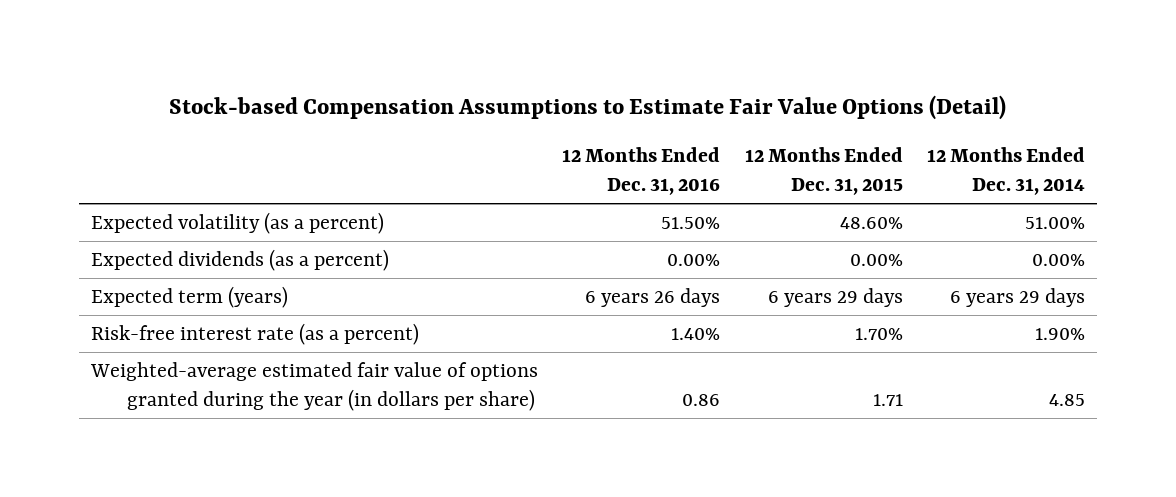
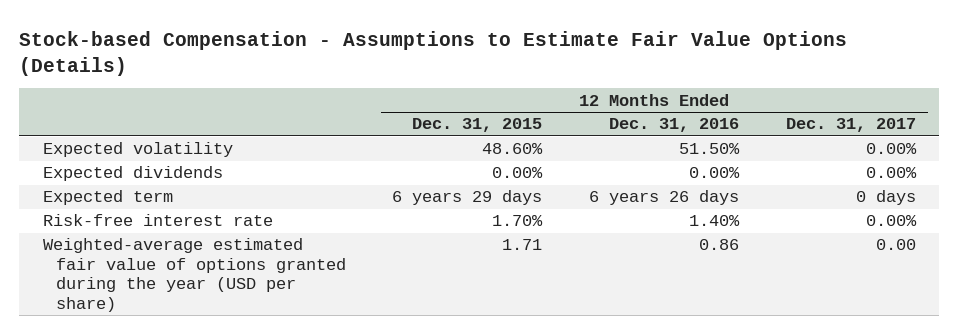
[168,95,1006,121] Stock-based Compensation Assumptions to Estimate Fair Value Options (Detail) -> [19,30,848,76] Stock-based Compensation - Assumptions to Estimate Fair Value Options (Details)
[926,147,1085,196] 12 Months Ended Dec. 31, 2014 -> none
none -> [785,118,916,133] Dec. 31, 2017
[91,211,385,234] Expected volatility (as a percent) -> [42,142,233,158] Expected volatility
[91,248,390,271] Expected dividends (as a percent) -> [42,166,223,182] Expected dividends
[91,285,289,308] Expected term (years) -> [42,190,173,206] Expected term
[91,322,420,345] Risk-free interest rate (as a percent) -> [42,214,273,227] Risk-free interest rate
[90,361,539,412] Weighted-average estimated fair value of options granted during the year (in dollars per share) -> [42,238,346,312] Weighted-average estimated fair value of options granted during the year (USD per share)

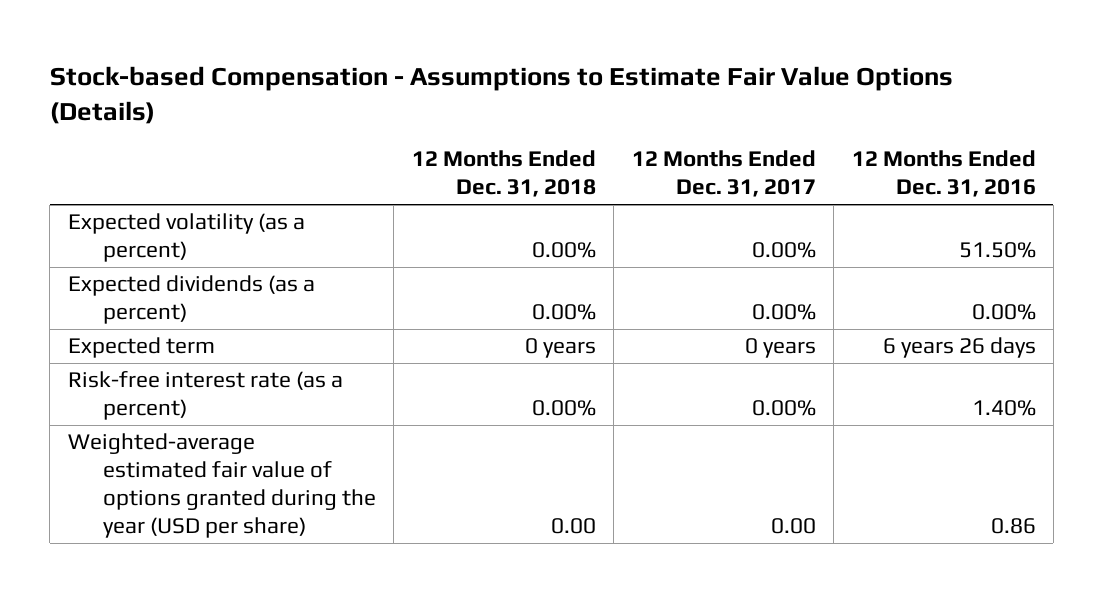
[412,118,543,133] Dec. 31, 2015 -> none
none -> [411,150,596,198] 12 Months Ended Dec. 31, 2018
[42,142,233,158] Expected volatility -> [67,213,305,263] Expected volatility (as a percent)
[42,166,223,182] Expected dividends -> [67,275,315,325] Expected dividends (as a percent)
[855,190,916,206] 0 days -> [744,338,816,359] 0 years
[42,214,273,227] Risk-free interest rate -> [67,371,343,421] Risk-free interest rate (as a percent)

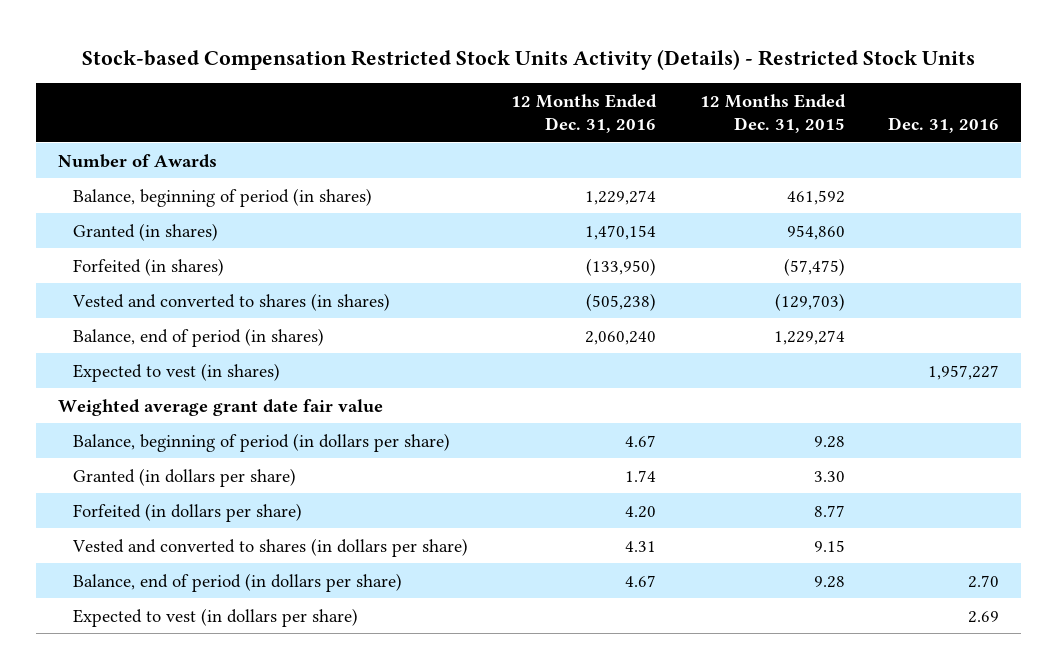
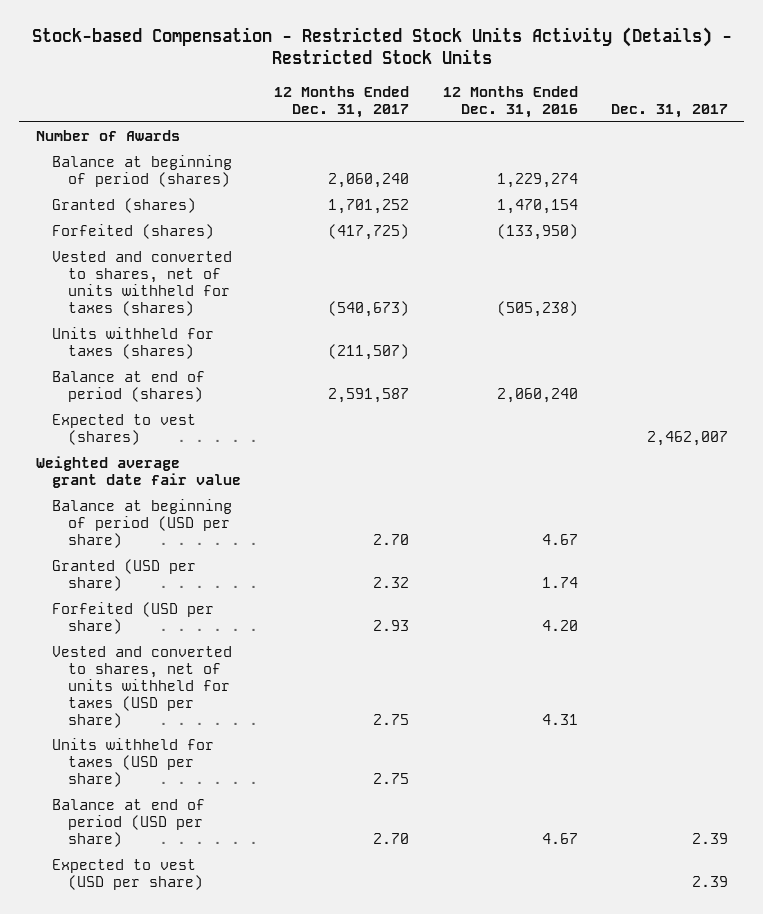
[81,48,975,70] Stock-based Compensation Restricted Stock Units Activity (Details) - Restricted Stock Units -> [31,26,732,65] Stock-based Compensation - Restricted Stock Units Activity (Details) - Restricted Stock Units
[699,94,846,134] 12 Months Ended Dec. 31, 2015 -> none
[888,117,1000,134] Dec. 31, 2016 -> none
none -> [274,85,410,118] 12 Months Ended Dec. 31, 2017
none -> [610,103,728,118] Dec. 31, 2017
[72,187,372,207] Balance, beginning of period (in shares) -> [52,155,233,187] Balance at beginning of period (shares)
[72,222,218,241] Granted (in shares) -> [52,198,197,214] Granted (shares)
[72,257,224,276] Forfeited (in shares) -> [52,224,215,240] Forfeited (shares)
[71,292,390,311] Vested and converted to shares (in shares) -> [52,251,233,316] Vested and converted to shares, net of units withheld for taxes (shares)
none -> [52,327,215,359] Units withheld for taxes (shares)
[72,327,324,347] Balance, end of period (in shares) -> [52,371,206,402] Balance at end of period (shares)
[72,362,280,382] Expected to vest (in shares) -> [52,414,197,445] Expected to vest (shares)
[72,432,450,452] Balance, beginning of period (in dollars per share) -> [52,499,233,548] Balance at beginning of period (USD per share)
[72,467,296,487] Granted (in dollars per share) -> [52,559,197,591] Granted (USD per share)
[72,502,302,522] Forfeited (in dollars per share) -> [52,602,215,634] Forfeited (USD per share)
[71,537,468,557] Vested and converted to shares (in dollars per share) -> [52,646,233,728] Vested and converted to shares, net of units withheld for taxes (USD per share)
none -> [52,738,215,787] Units withheld for taxes (USD per share)
[72,572,402,592] Balance, end of period (in dollars per share) -> [52,799,206,847] Balance at end of period (USD per share)
[72,607,358,627] Expected to vest (in dollars per share) -> [52,859,204,890] Expected to vest (USD per share)

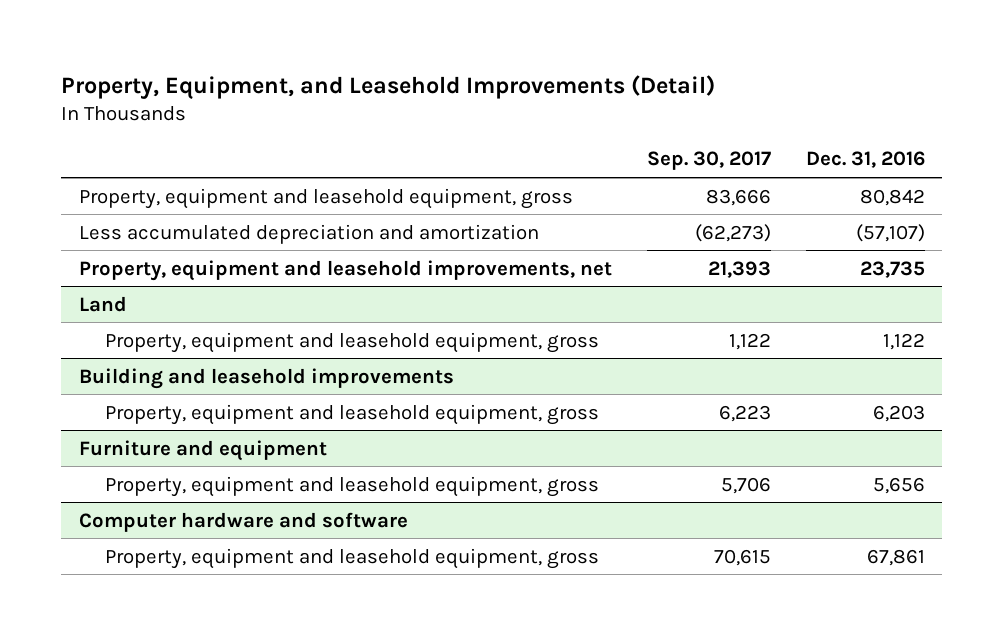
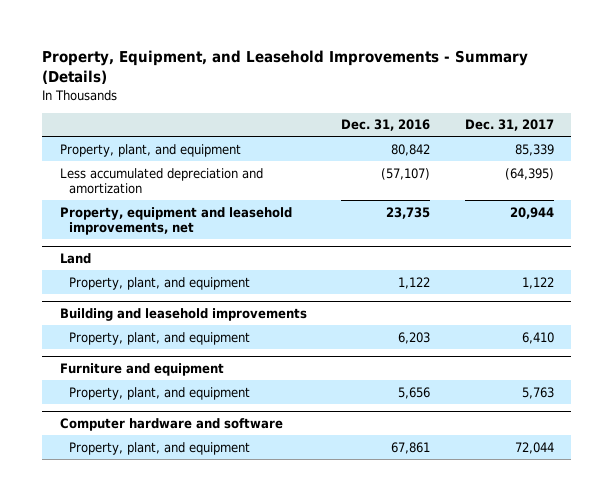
[61,74,716,99] Property, Equipment, and Leasehold Improvements (Detail) -> [42,50,529,85] Property, Equipment, and Leasehold Improvements - Summary (Details)
[646,151,771,171] Sep. 30, 2017 -> none
none -> [464,119,554,132] Dec. 31, 2017
[78,187,573,209] Property, equipment and leasehold equipment, gross -> [59,143,241,157] Property, plant, and equipment
[104,331,599,353] Property, equipment and leasehold equipment, gross -> [69,276,251,290] Property, plant, and equipment
[104,403,599,425] Property, equipment and leasehold equipment, gross -> [69,331,251,345] Property, plant, and equipment
[104,475,599,497] Property, equipment and leasehold equipment, gross -> [69,386,251,400] Property, plant, and equipment
[104,547,599,569] Property, equipment and leasehold equipment, gross -> [69,441,251,455] Property, plant, and equipment

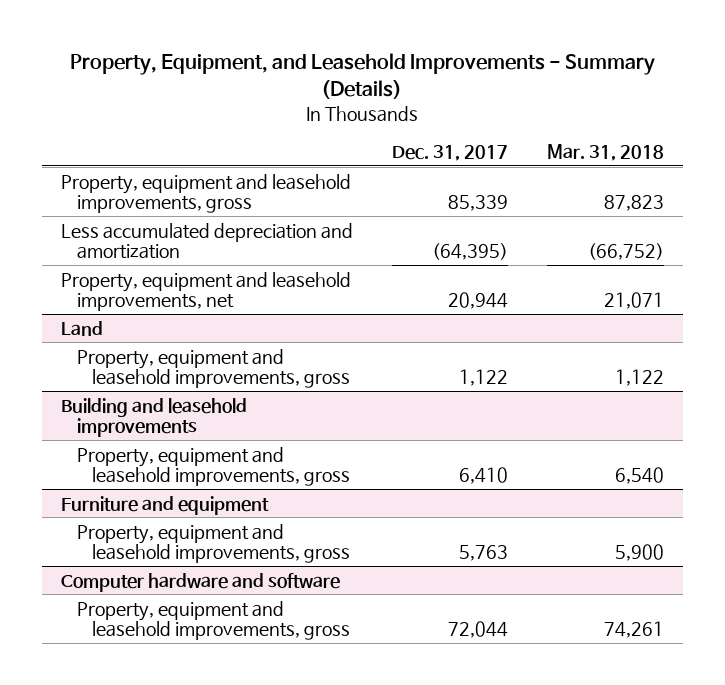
[341,119,431,132] Dec. 31, 2016 -> none
none -> [546,143,664,161] Mar. 31, 2018
[59,143,241,157] Property, plant, and equipment -> [61,173,352,214] Property, equipment and leasehold improvements, gross
[69,276,251,290] Property, plant, and equipment -> [76,348,350,389] Property, equipment and leasehold improvements, gross
[69,331,251,345] Property, plant, and equipment -> [76,446,350,487] Property, equipment and leasehold improvements, gross
[69,386,251,400] Property, plant, and equipment -> [76,523,350,564] Property, equipment and leasehold improvements, gross
[69,441,251,455] Property, plant, and equipment -> [76,600,350,641] Property, equipment and leasehold improvements, gross

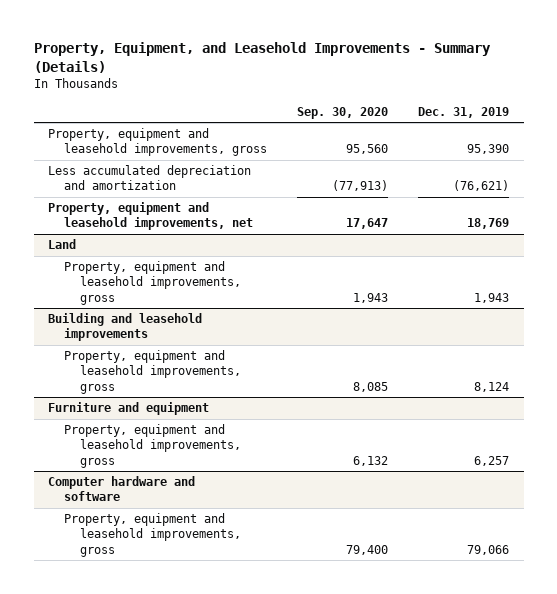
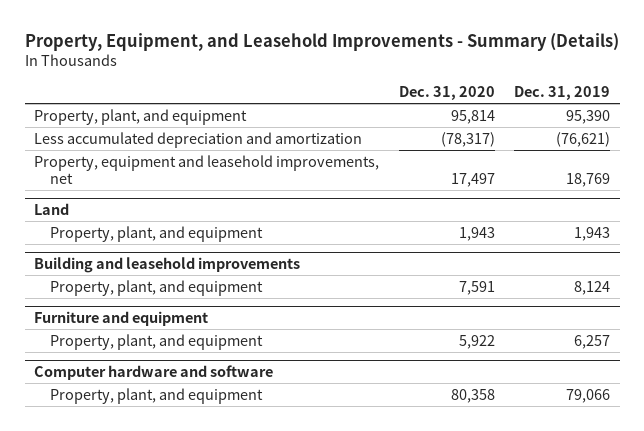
[296,106,388,119] Sep. 30, 2020 -> none
none -> [398,86,495,101] Dec. 31, 2020
[48,128,268,157] Property, equipment and leasehold improvements, gross -> [34,108,248,125] Property, plant, and equipment
[64,261,241,305] Property, equipment and leasehold improvements, gross -> [50,225,264,242] Property, plant, and equipment
[64,350,241,394] Property, equipment and leasehold improvements, gross -> [50,279,264,296] Property, plant, and equipment
[64,424,241,468] Property, equipment and leasehold improvements, gross -> [50,333,264,350] Property, plant, and equipment
[64,513,241,557] Property, equipment and leasehold improvements, gross -> [50,387,264,404] Property, plant, and equipment

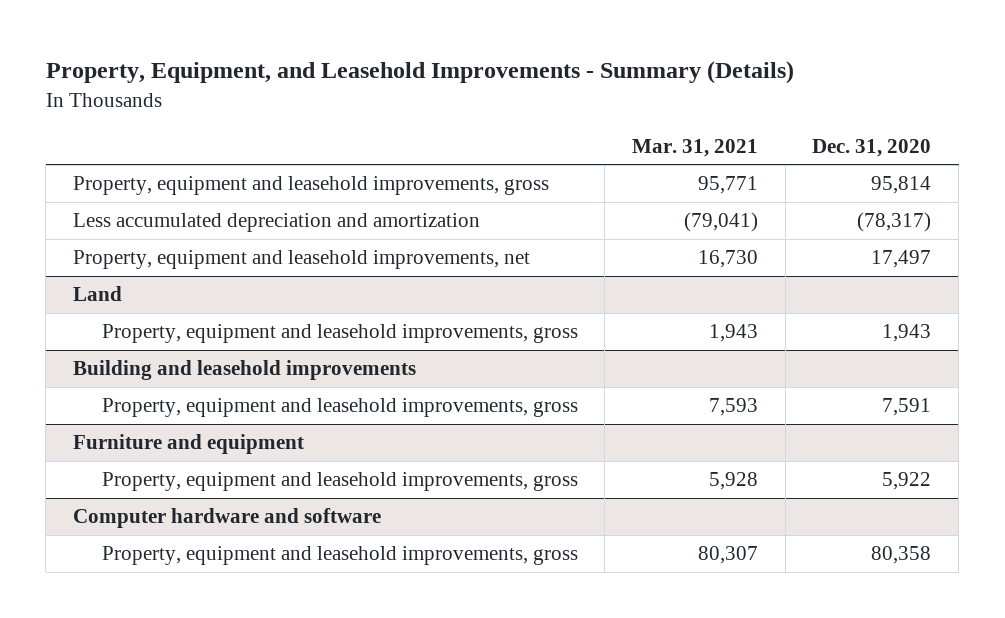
[513,86,610,101] Dec. 31, 2019 -> none
none -> [632,138,759,157] Mar. 31, 2021
[34,108,248,125] Property, plant, and equipment -> [73,176,550,196] Property, equipment and leasehold improvements, gross
[50,225,264,242] Property, plant, and equipment -> [101,324,578,344] Property, equipment and leasehold improvements, gross
[50,279,264,296] Property, plant, and equipment -> [101,398,578,418] Property, equipment and leasehold improvements, gross
[50,333,264,350] Property, plant, and equipment -> [101,472,578,492] Property, equipment and leasehold improvements, gross
[50,387,264,404] Property, plant, and equipment -> [101,546,578,566] Property, equipment and leasehold improvements, gross

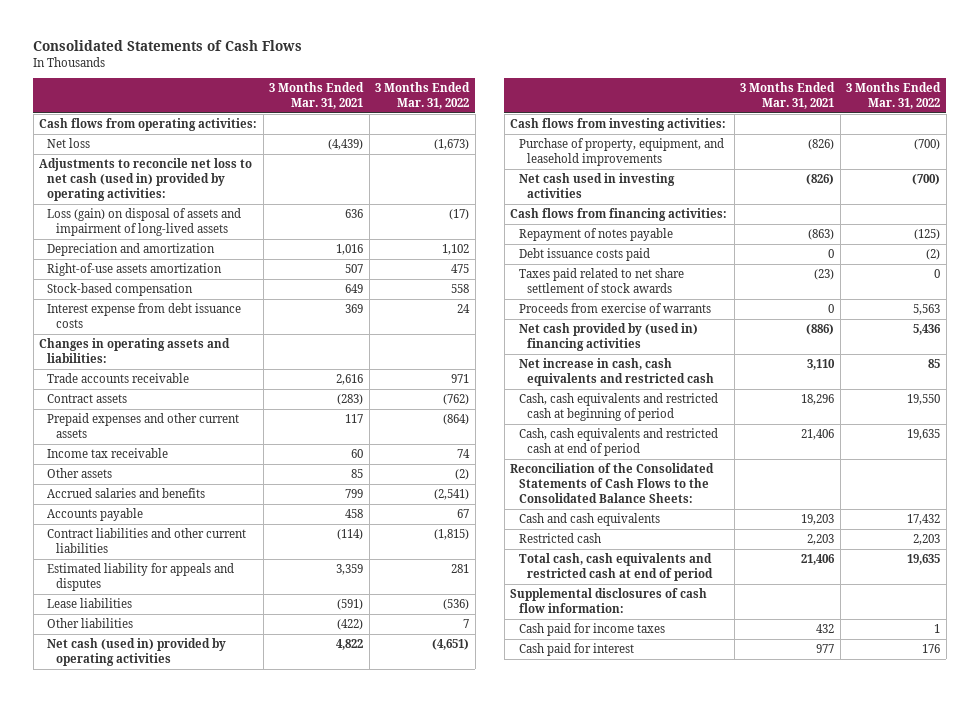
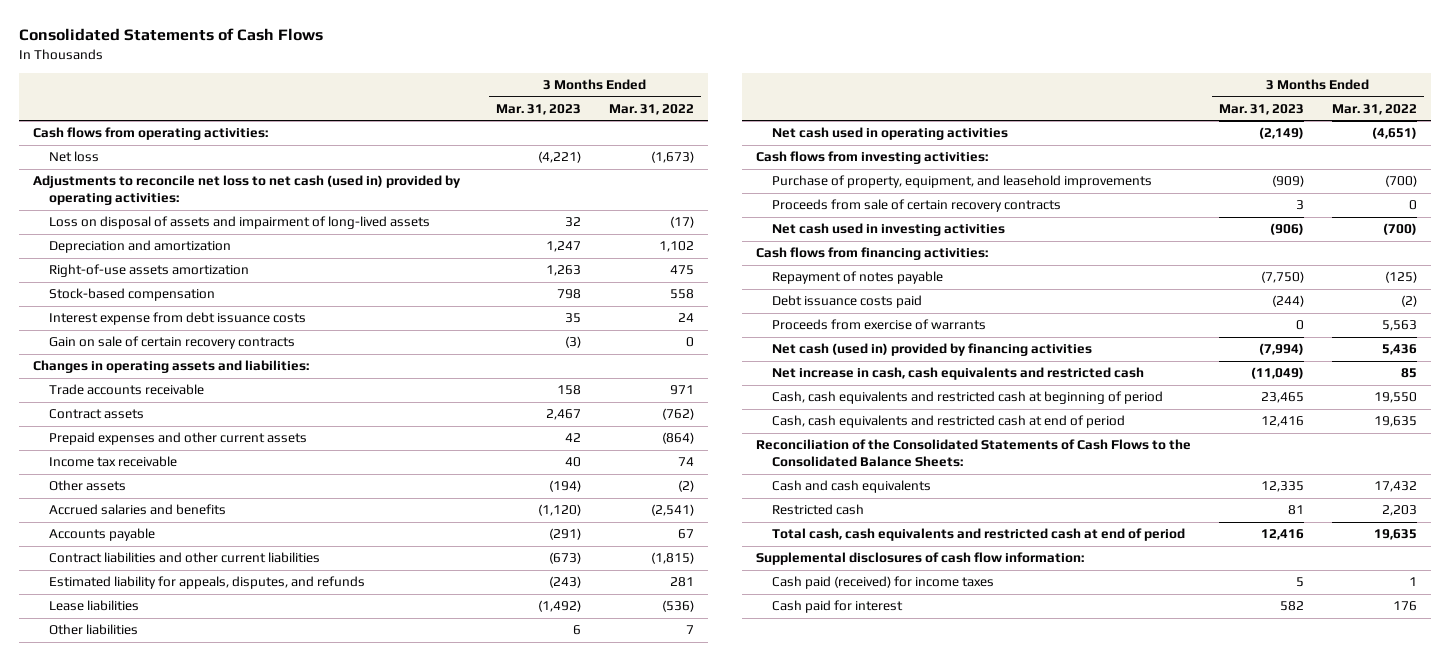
[269,82,365,110] 3 Months Ended Mar. 31, 2021 -> none
none -> [496,104,582,116] Mar. 31, 2023
[47,208,242,236] Loss (gain) on disposal of assets and impairment of long-lived assets -> [48,216,430,230] Loss on disposal of assets and impairment of long-lived assets
none -> [48,336,295,350] Gain on sale of certain recovery contracts
[47,563,235,591] Estimated liability for appeals and disputes -> [48,576,365,590] Estimated liability for appeals, disputes, and refunds
[47,638,227,666] Net cash (used in) provided by operating activities -> [771,127,1008,141] Net cash used in operating activities
none -> [771,199,1061,213] Proceeds from sale of certain recovery contracts
[518,268,684,293] Taxes paid related to net share settlement of stock awards -> none
[518,323,698,351] Net cash provided by (used in) financing activities -> [771,343,1092,357] Net cash (used in) provided by financing activities
[518,623,665,637] Cash paid for income taxes -> [771,576,994,590] Cash paid (received) for income taxes

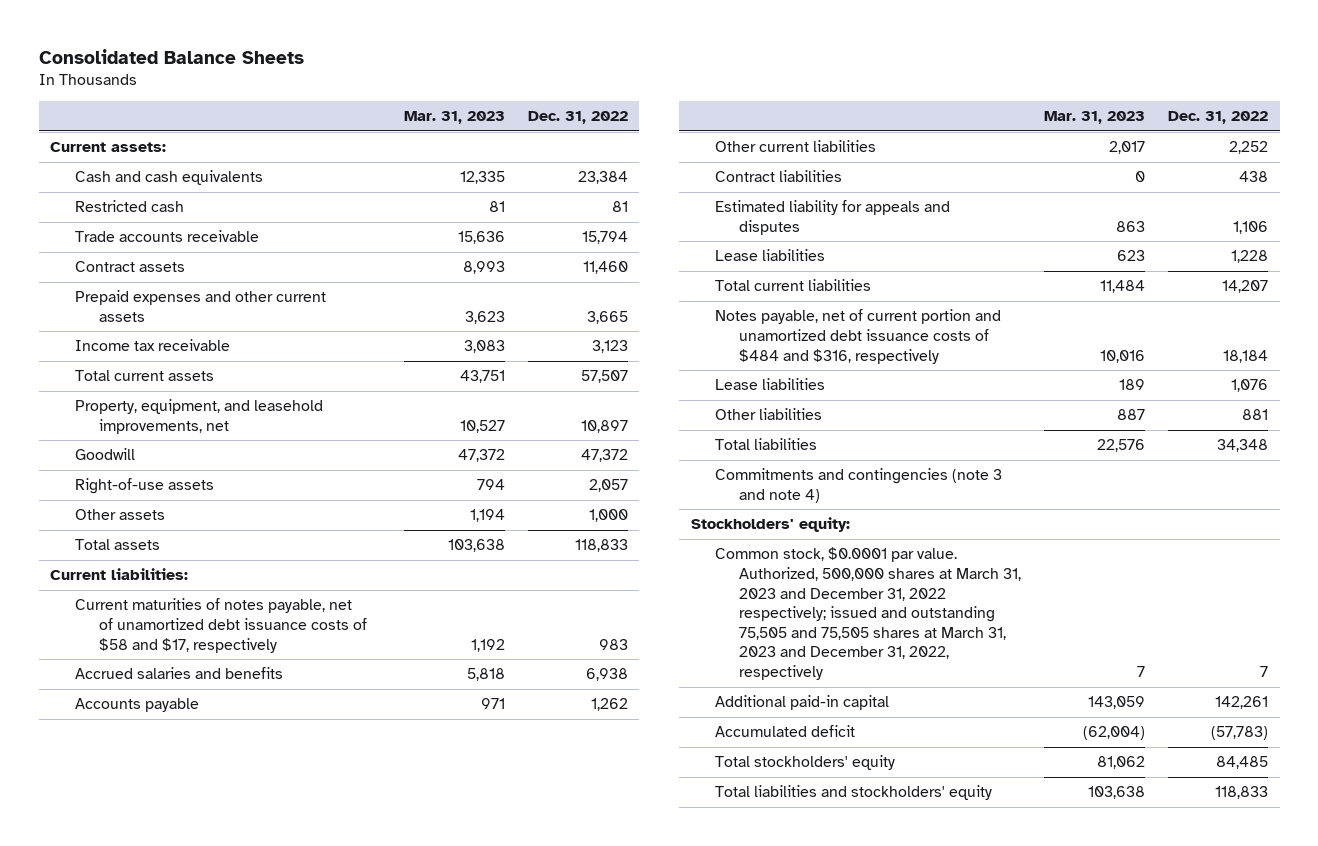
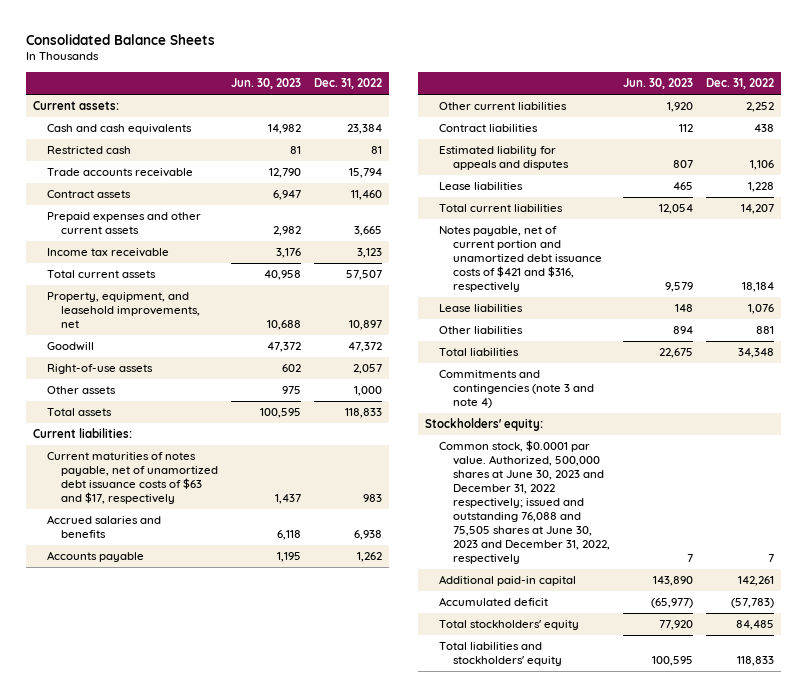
[403,111,505,125] Mar. 31, 2023 -> none
none -> [231,78,302,90] Jun. 30, 2023
[74,598,367,653] Current maturities of notes payable, net of unamortized debt issuance costs of $58 and $17, respectively -> [47,452,219,505] Current maturities of notes payable, net of unamortized debt issuance costs of $63 and $17, respectively
[714,309,1001,364] Notes payable, net of current portion and unamortized debt issuance costs of $484 and $316, respectively -> [438,226,602,293] Notes payable, net of current portion and unamortized debt issuance costs of $421 and $316, respectively
[714,547,1022,681] Common stock, $0.0001 par value. Authorized, 500,000 shares at March 31, 2023 and December 31, 2022 respectively; issued and outstanding 75,505 and 75,505 shares at March 31, 2023 and December 31, 2022, respectively -> [438,440,610,565] Common stock, $0.0001 par value. Authorized, 500,000 shares at June 30, 2023 and December 31, 2022 respectively; issued and outstanding 76,088 and 75,505 shares at June 30, 2023 and December 31, 2022, respectively

